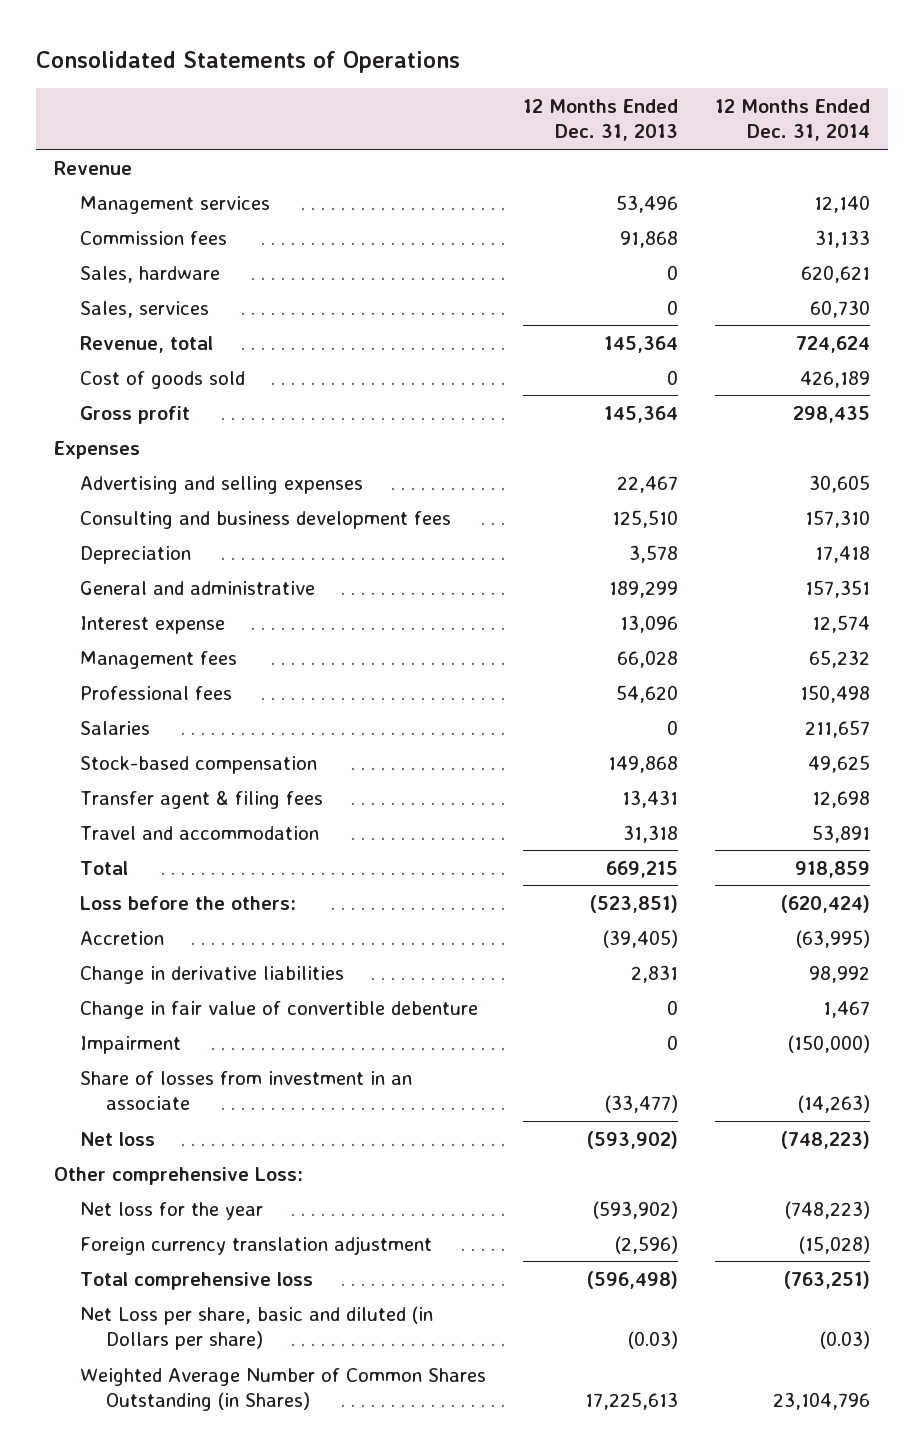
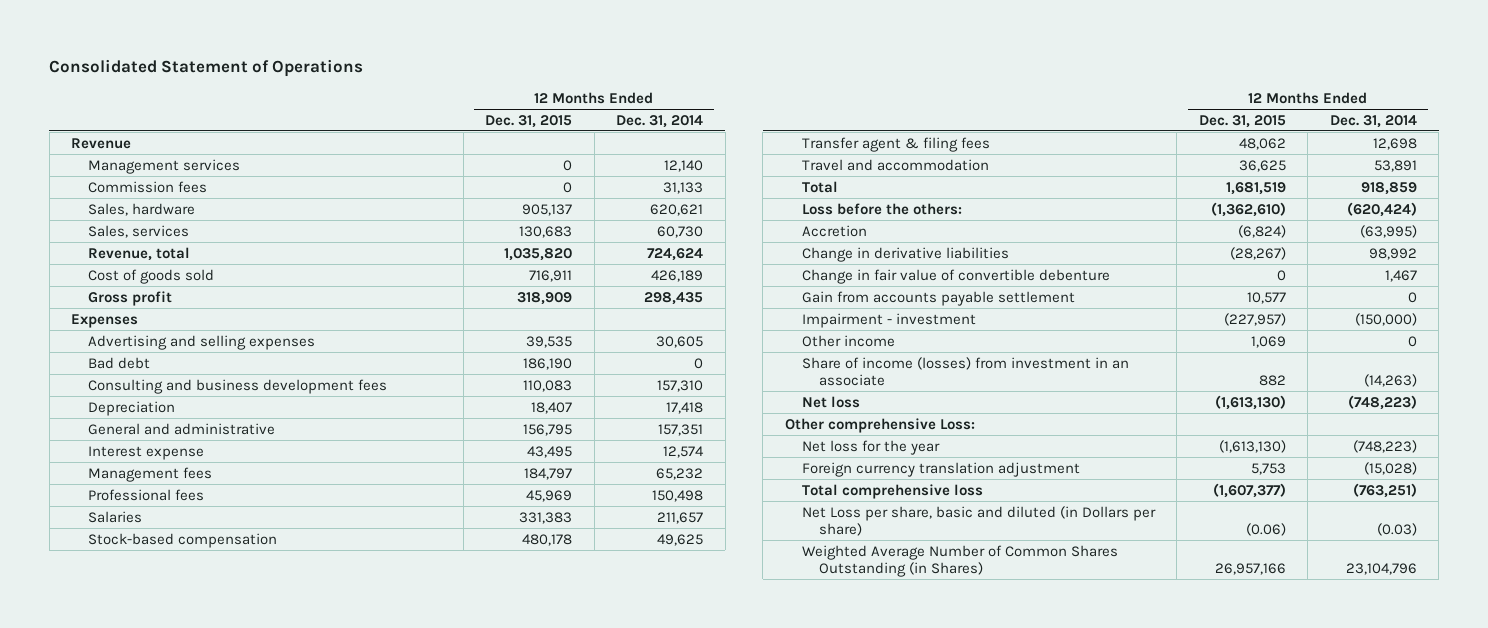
[35,50,460,73] Consolidated Statements of Operations -> [49,59,364,78] Consolidated Statement of Operations
[522,98,678,142] 12 Months Ended Dec. 31, 2013 -> none
none -> [485,114,573,128] Dec. 31, 2015
none -> [88,356,151,369] Bad debt
none -> [801,290,1075,306] Gain from accounts payable settlement
[80,1035,182,1054] Impairment -> [801,312,976,328] Impairment - investment
none -> [801,334,895,347] Other income
[80,1070,413,1111] Share of losses from investment in an associate -> [801,356,1129,387] Share of income (losses) from investment in an associate

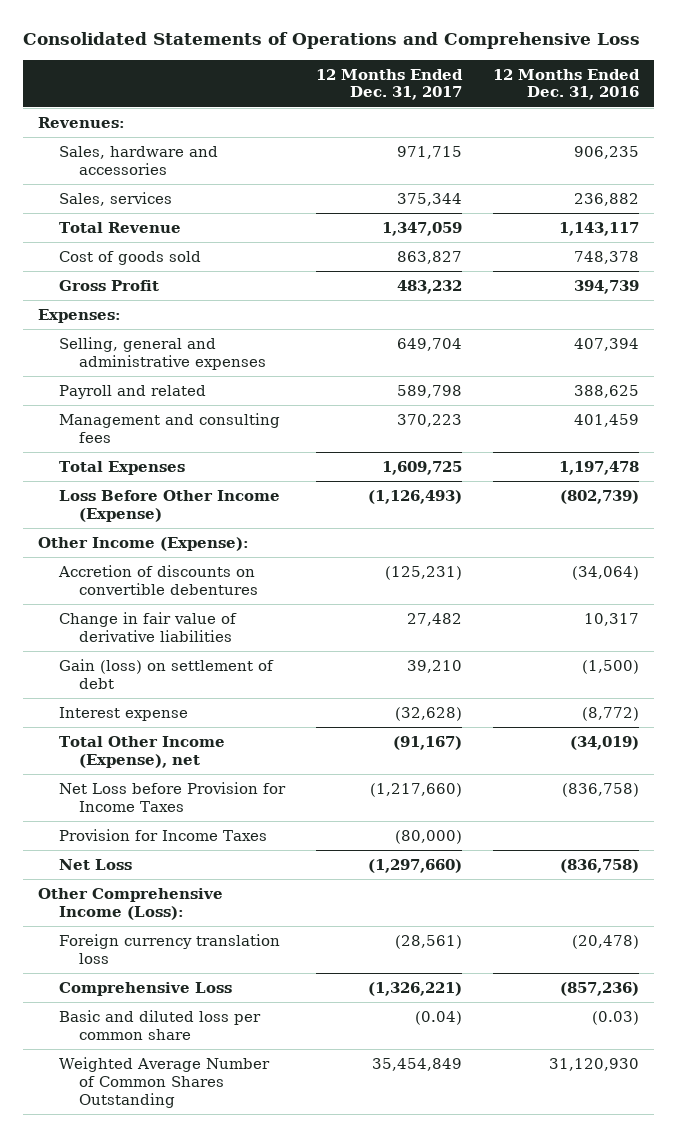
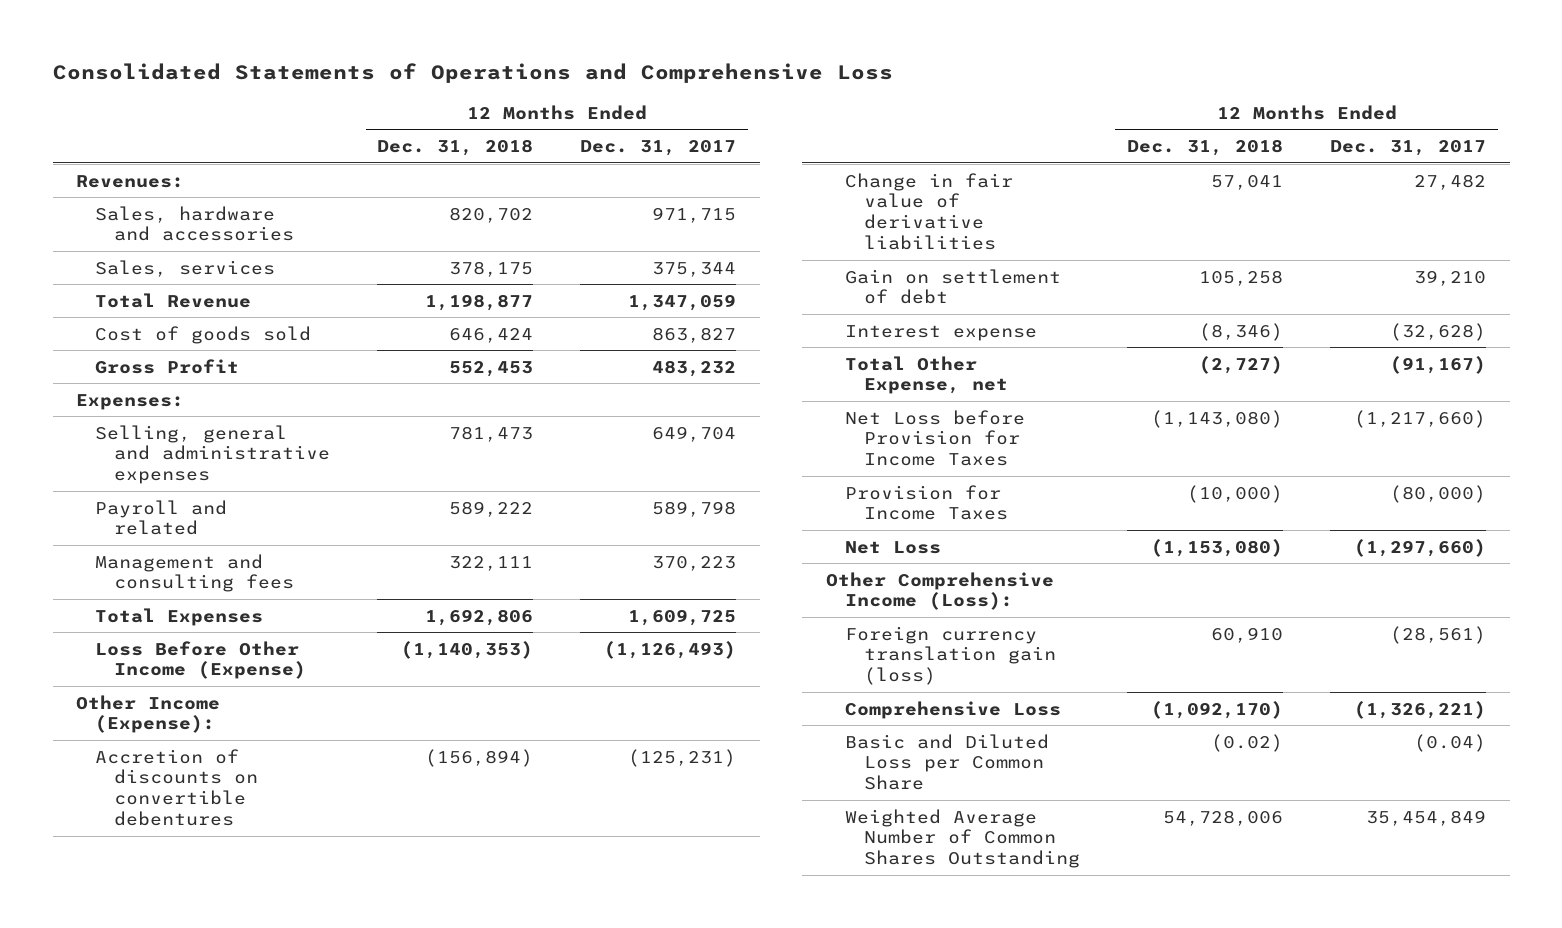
[492,68,640,101] 12 Months Ended Dec. 31, 2016 -> none
none -> [377,139,534,157] Dec. 31, 2018
[58,658,274,689] Gain (loss) on settlement of debt -> [845,268,1062,305] Gain on settlement of debt
[58,735,225,768] Total Other Income (Expense), net -> [845,355,1009,395] Total Other Expense, net
[58,933,280,964] Foreign currency translation loss -> [845,625,1057,686] Foreign currency translation gain (loss)
[58,1009,261,1040] Basic and diluted loss per common share -> [845,733,1050,791] Basic and Diluted Loss per Common Share

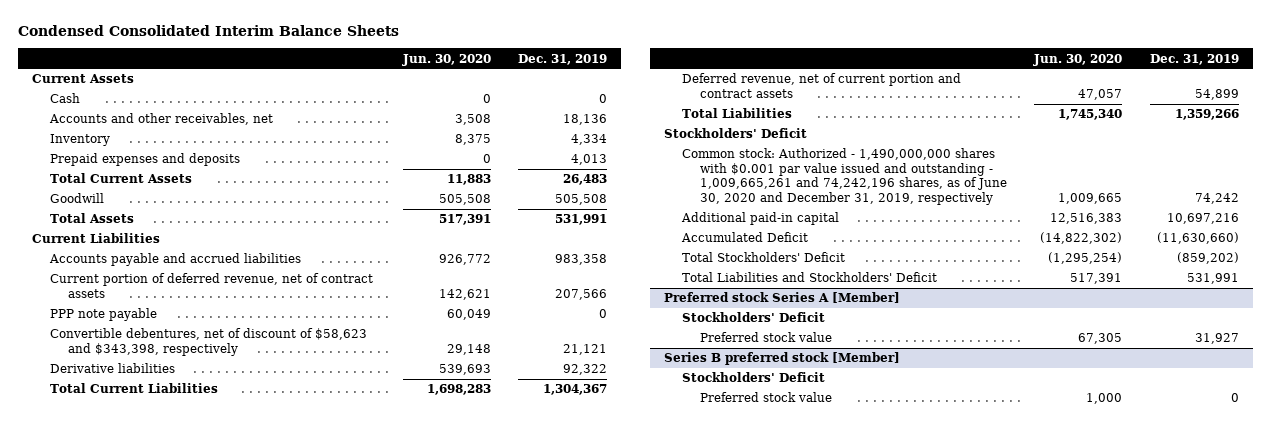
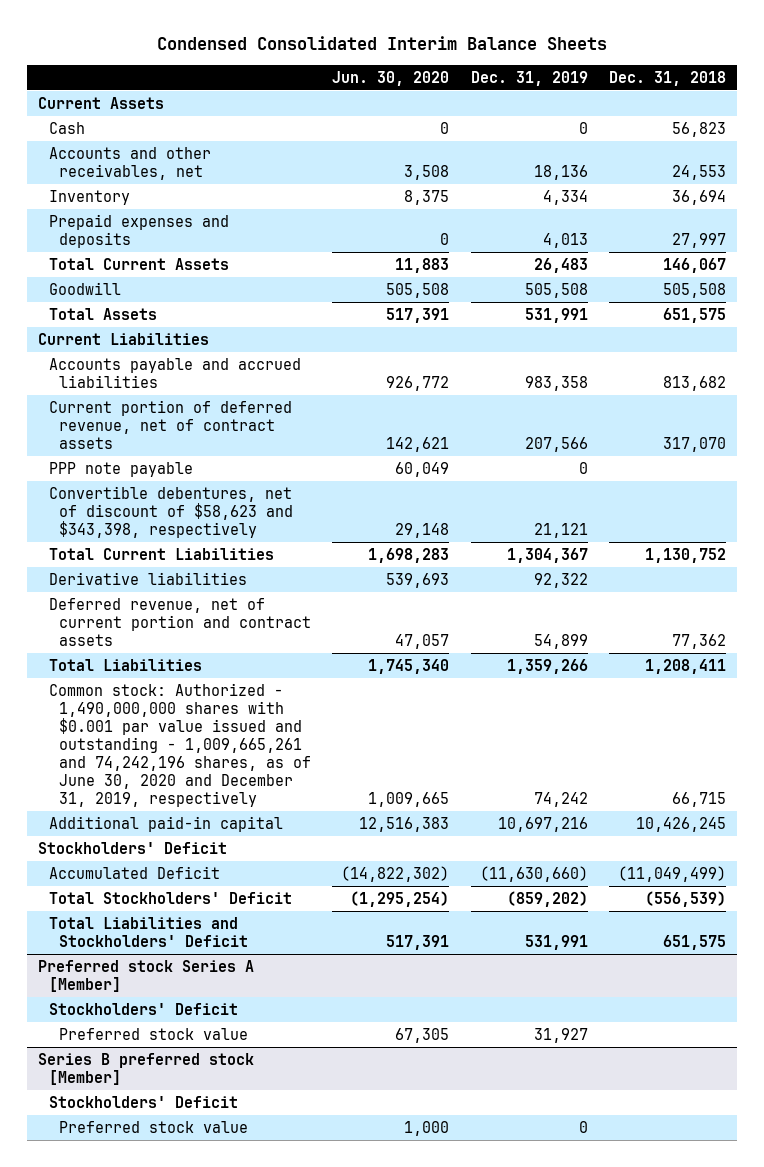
none -> [608,70,726,86] Dec. 31, 2018
[50,363,176,374] Derivative liabilities -> [48,571,247,585] Derivative liabilities
[663,128,807,139] Stockholders' Deficit -> [38,841,228,854] Stockholders' Deficit

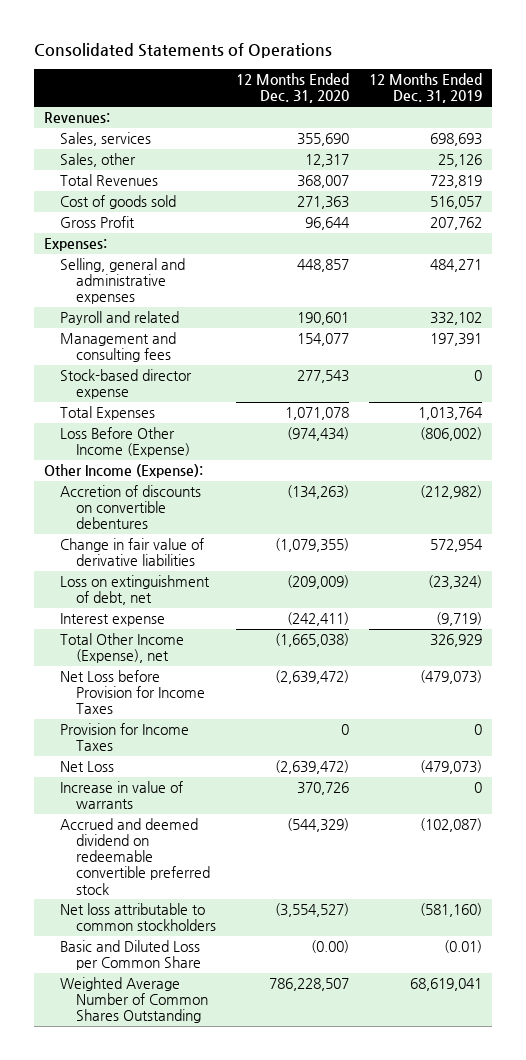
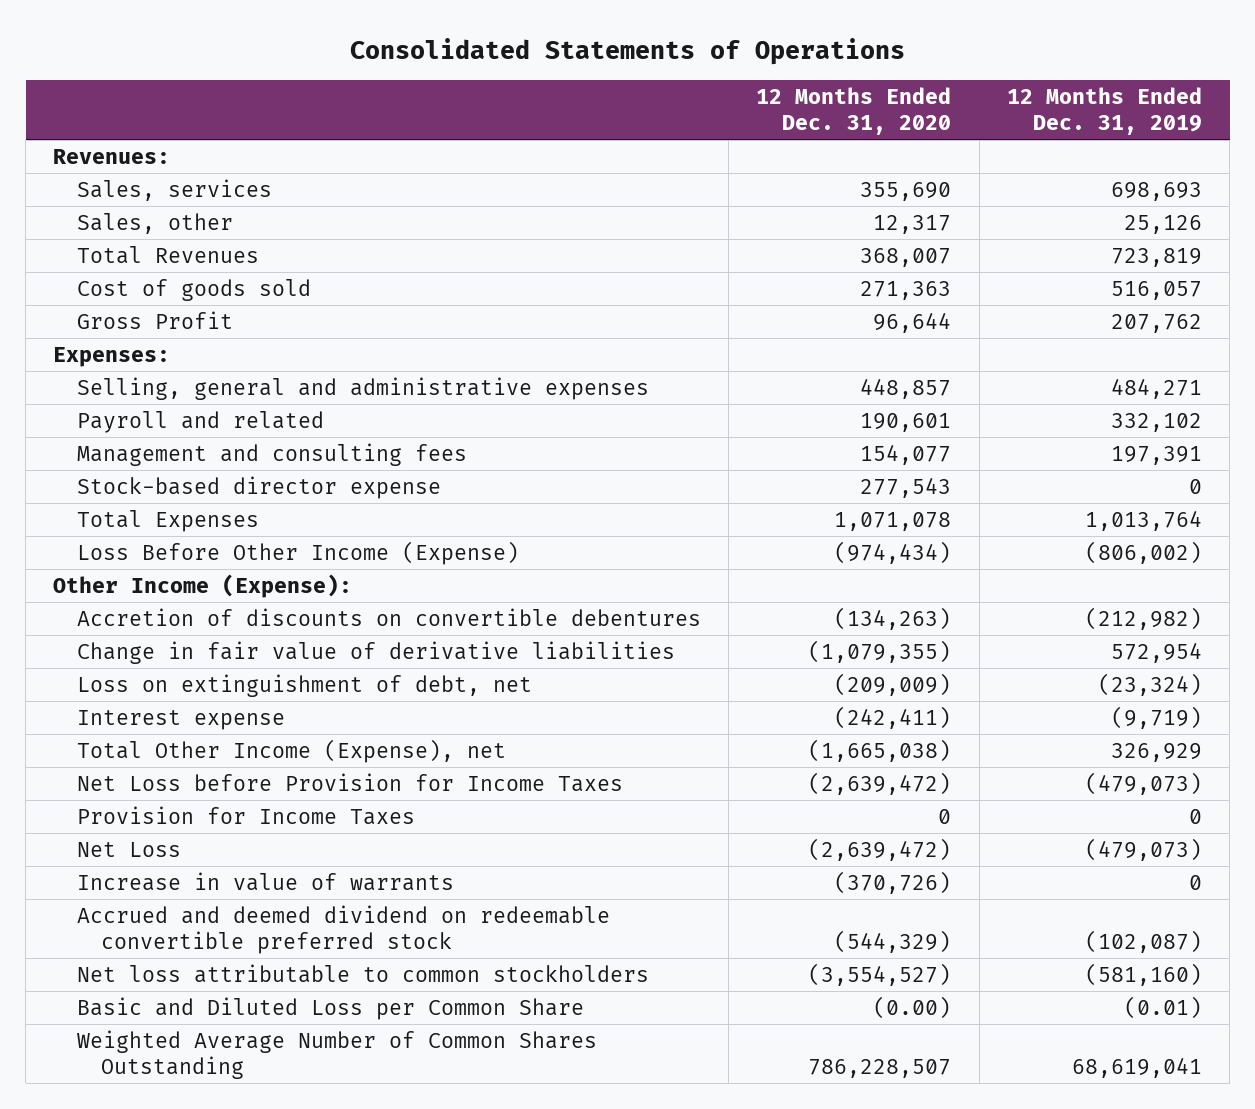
[296,782,349,796] 370,726 -> [834,871,952,895] (370,726)

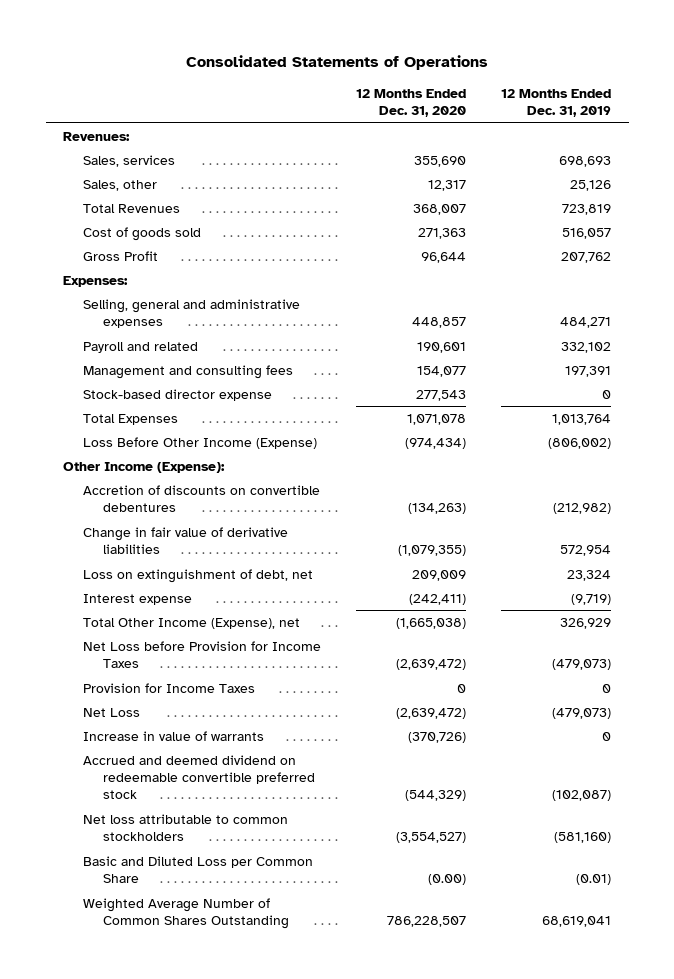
[834,673,952,697] (209,009) -> [412,569,467,581] 209,009
[1097,673,1202,697] (23,324) -> [567,569,612,581] 23,324

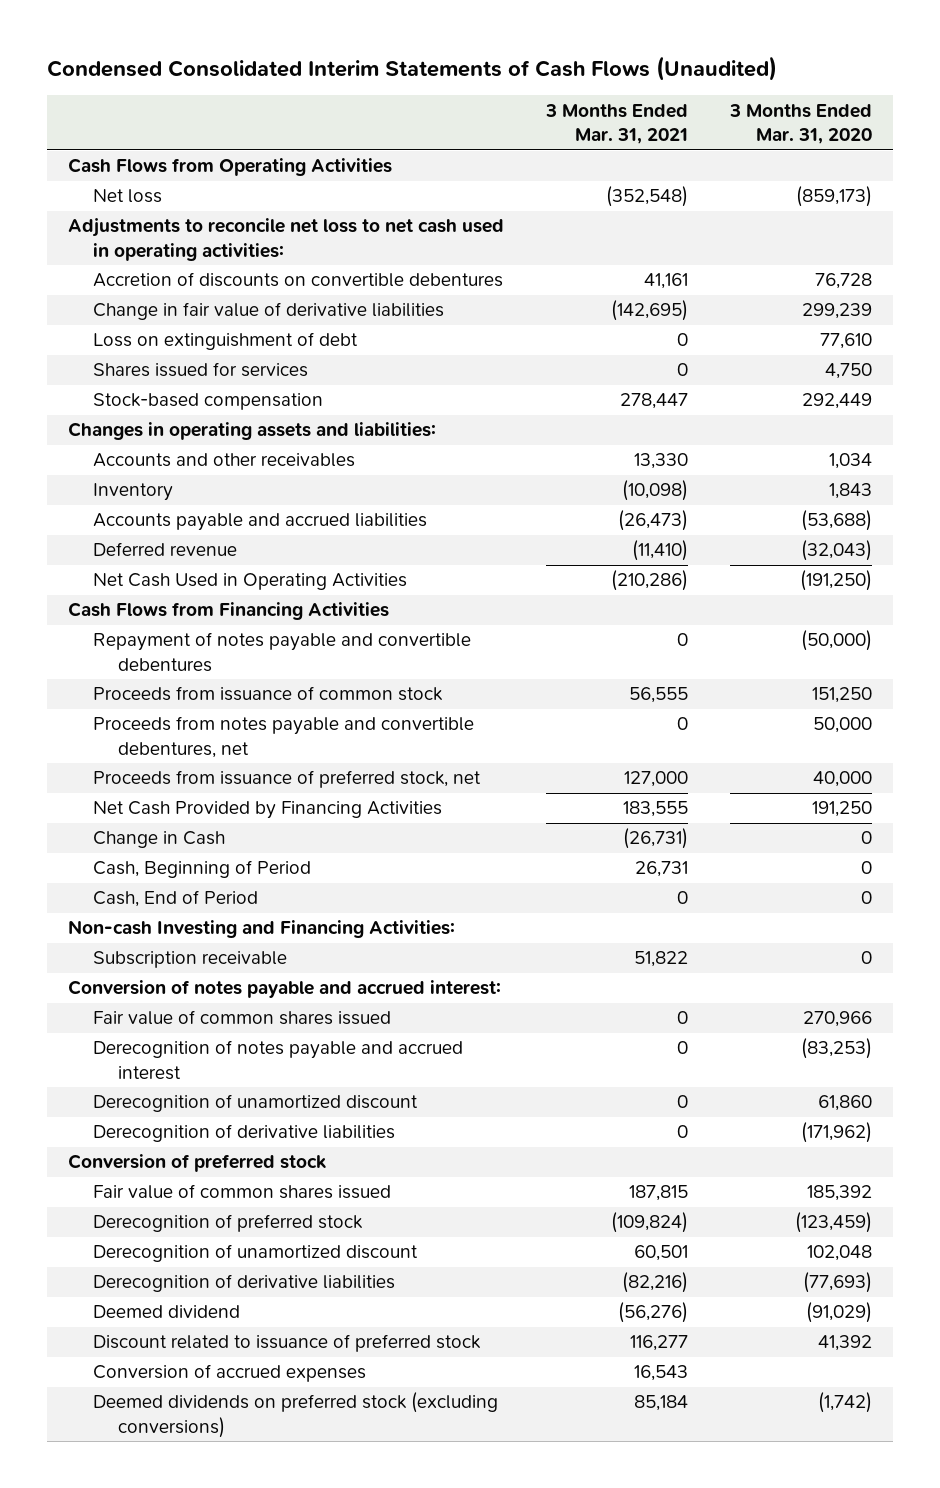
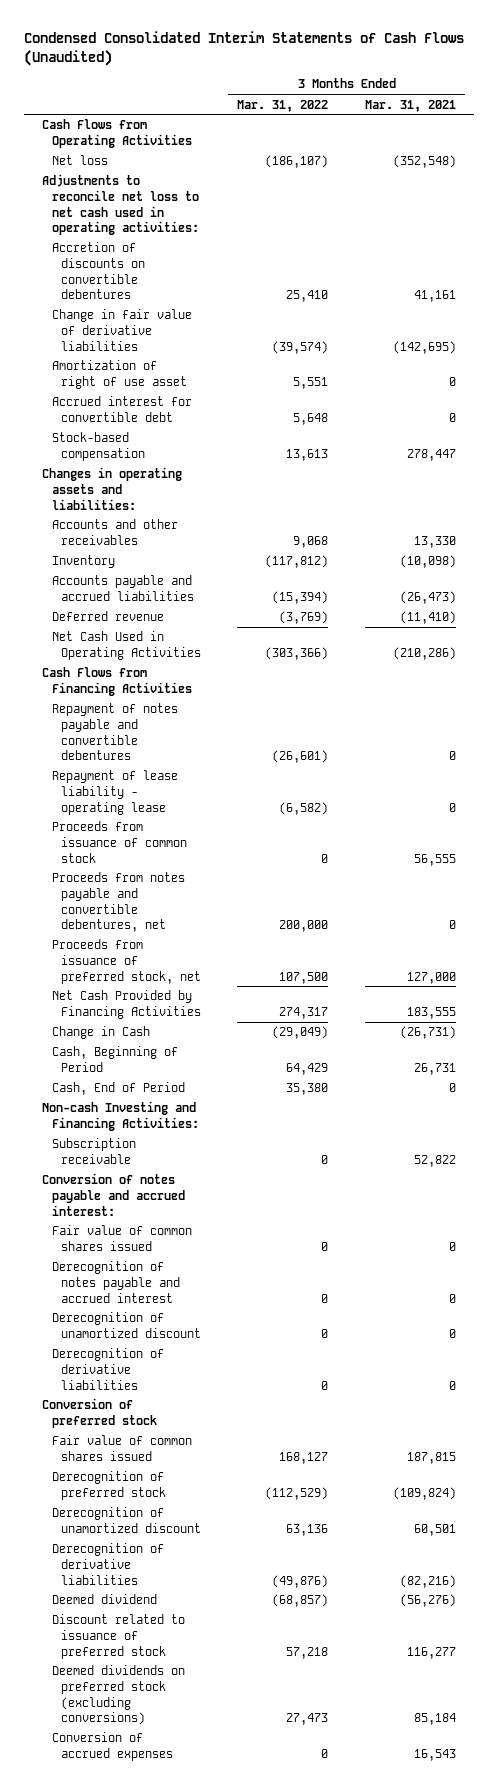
[728,103,872,145] 3 Months Ended Mar. 31, 2020 -> none
none -> [237,99,329,112] Mar. 31, 2022
[92,332,358,351] Loss on extinguishment of debt -> none
[92,362,308,378] Shares issued for services -> none
none -> [51,360,188,389] Amortization of right of use asset
none -> [51,396,192,422] Accrued interest for convertible debt
none -> [51,770,178,815] Repayment of lease liability - operating lease
[633,951,688,968] 51,822 -> [413,1154,456,1167] 52,822
[92,1364,366,1383] Conversion of accrued expenses -> [51,1732,174,1761] Conversion of accrued expenses

